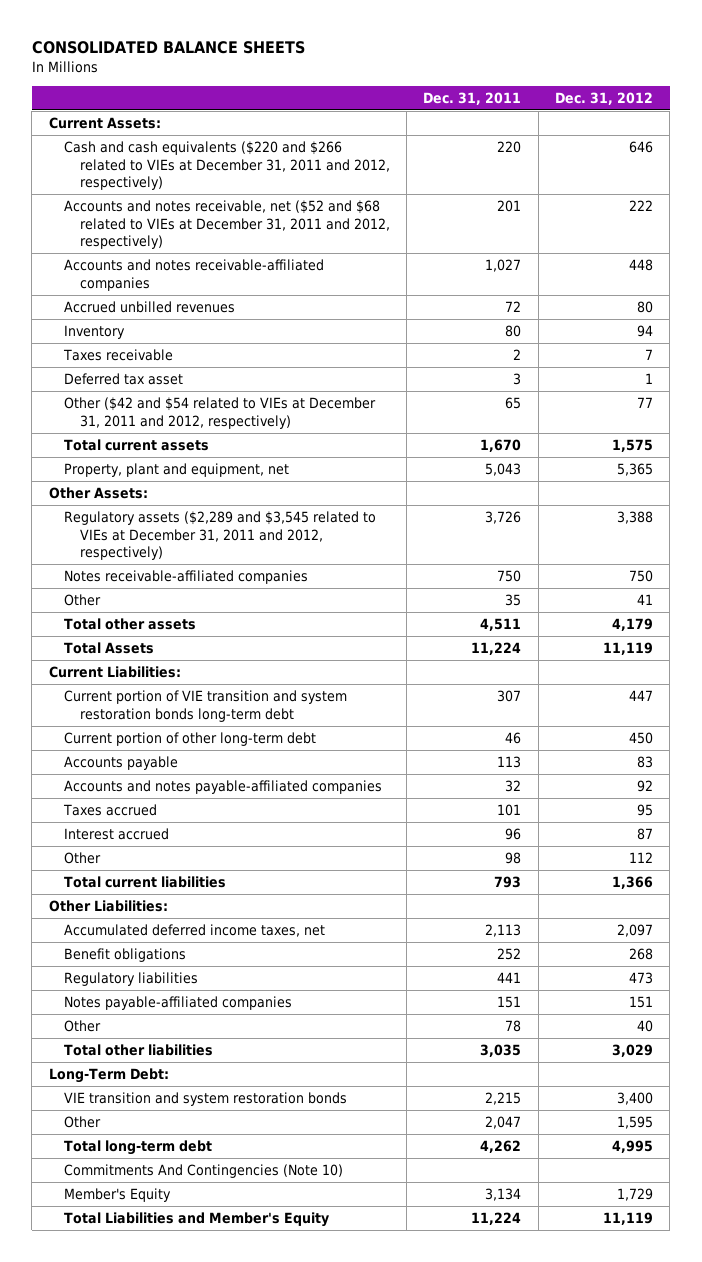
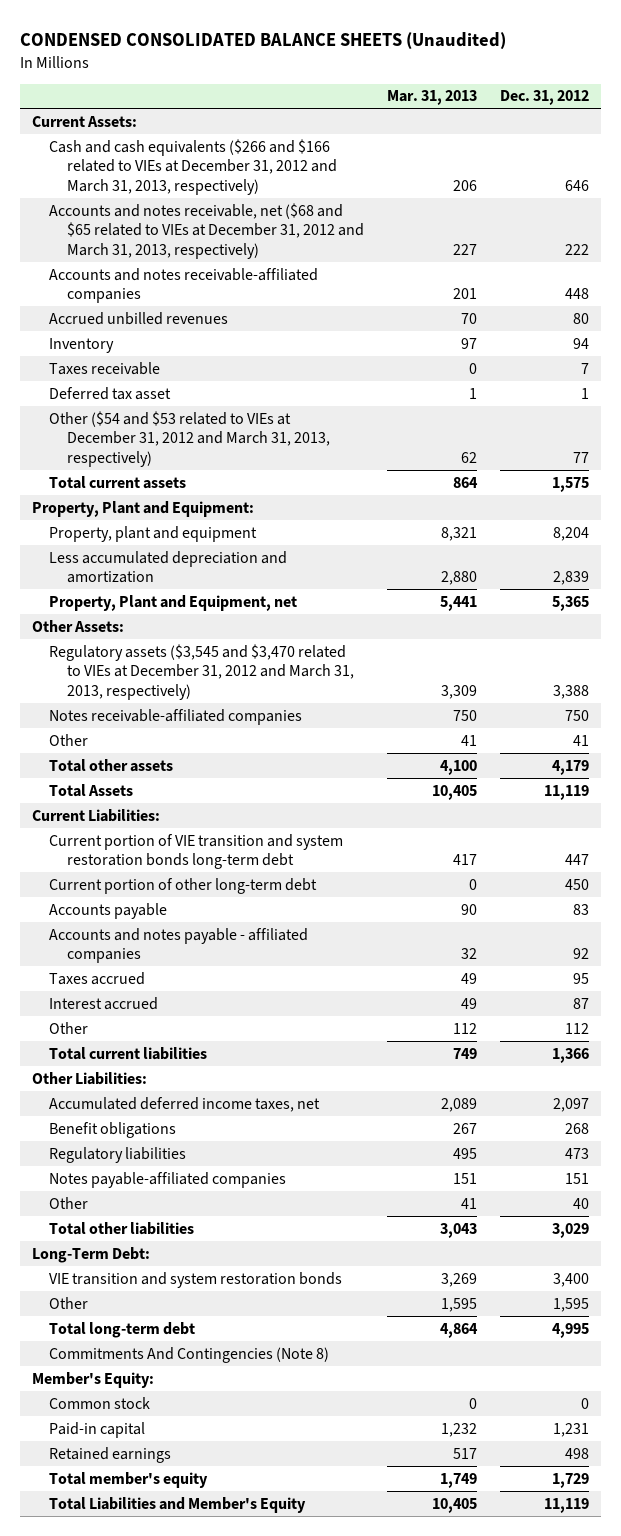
[31,41,305,55] CONSOLIDATED BALANCE SHEETS -> [20,31,507,49] CONDENSED CONSOLIDATED BALANCE SHEETS (Unaudited)
[423,91,522,105] Dec. 31, 2011 -> none
none -> [386,90,477,106] Mar. 31, 2013
[64,141,391,191] Cash and cash equivalents ($220 and $266 related to VIEs at December 31, 2011 and 2012, respectively) -> [49,138,337,195] Cash and cash equivalents ($266 and $166 related to VIEs at December 31, 2012 and March 31, 2013, respectively)
[64,200,391,250] Accounts and notes receivable, net ($52 and $68 related to VIEs at December 31, 2011 and 2012, respectively) -> [49,202,364,259] Accounts and notes receivable, net ($68 and $65 related to VIEs at December 31, 2012 and March 31, 2013, respectively)
[64,397,377,429] Other ($42 and $54 related to VIEs at December 31, 2011 and 2012, respectively) -> [49,410,330,467] Other ($54 and $53 related to VIEs at December 31, 2012 and March 31, 2013, respectively)
none -> [32,500,255,517] Property, Plant and Equipment:
none -> [49,525,258,542] Property, plant and equipment
none -> [49,550,288,584] Less accumulated depreciation and amortization
[64,463,290,478] Property, plant and equipment, net -> [49,594,298,611] Property, Plant and Equipment, net
[64,511,377,561] Regulatory assets ($2,289 and $3,545 related to VIEs at December 31, 2011 and 2012, respectively) -> [49,643,354,700] Regulatory assets ($3,545 and $3,470 related to VIEs at December 31, 2012 and March 31, 2013, respectively)
[64,780,383,795] Accounts and notes payable-affiliated companies -> [49,927,309,964] Accounts and notes payable - affiliated companies
[64,1164,344,1179] Commitments And Contingencies (Note 10) -> [49,1346,330,1363] Commitments And Contingencies (Note 8)
none -> [32,1371,155,1388] Member's Equity:
none -> [49,1396,151,1409] Common stock
none -> [49,1421,146,1438] Paid-in capital
none -> [49,1446,172,1463] Retained earnings
[64,1188,172,1203] Member's Equity -> [49,1471,209,1488] Total member's equity

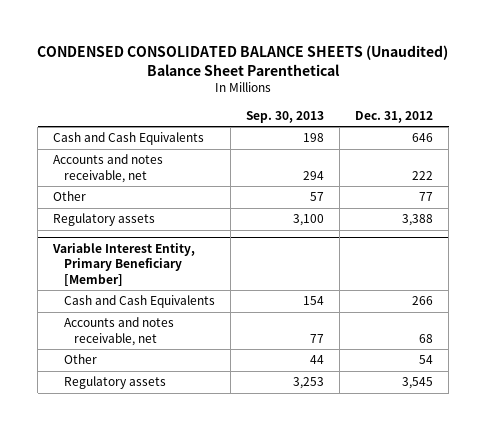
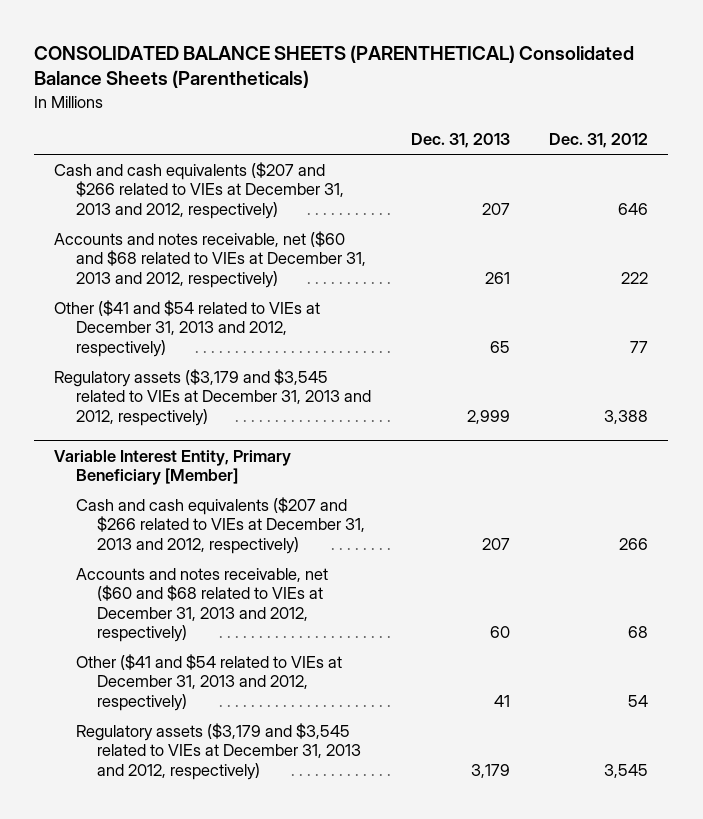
[37,44,449,76] CONDENSED CONSOLIDATED BALANCE SHEETS (Unaudited) Balance Sheet Parenthetical -> [34,44,635,89] CONSOLIDATED BALANCE SHEETS (PARENTHETICAL) Consolidated Balance Sheets (Parentheticals)
[245,110,324,123] Sep. 30, 2013 -> none
none -> [410,133,510,149] Dec. 31, 2013
[53,132,205,146] Cash and Cash Equivalents -> [54,161,344,219] Cash and cash equivalents ($207 and $266 related to VIEs at December 31, 2013 and 2012, respectively)
[53,154,164,183] Accounts and notes receivable, net -> [54,230,366,288] Accounts and notes receivable, net ($60 and $68 related to VIEs at December 31, 2013 and 2012, respectively)
[53,191,87,202] Other -> [54,299,321,357] Other ($41 and $54 related to VIEs at December 31, 2013 and 2012, respectively)
[53,213,156,227] Regulatory assets -> [54,368,371,426] Regulatory assets ($3,179 and $3,545 related to VIEs at December 31, 2013 and 2012, respectively)
[63,295,215,309] Cash and Cash Equivalents -> [75,496,366,554] Cash and cash equivalents ($207 and $266 related to VIEs at December 31, 2013 and 2012, respectively)
[63,317,174,346] Accounts and notes receivable, net -> [75,567,328,643] Accounts and notes receivable, net ($60 and $68 related to VIEs at December 31, 2013 and 2012, respectively)
[63,354,97,365] Other -> [75,653,342,711] Other ($41 and $54 related to VIEs at December 31, 2013 and 2012, respectively)
[63,376,166,390] Regulatory assets -> [75,722,362,780] Regulatory assets ($3,179 and $3,545 related to VIEs at December 31, 2013 and 2012, respectively)

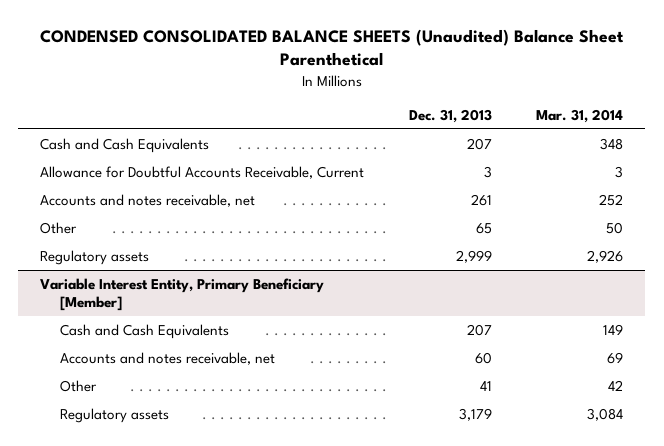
[34,44,635,89] CONSOLIDATED BALANCE SHEETS (PARENTHETICAL) Consolidated Balance Sheets (Parentheticals) -> [39,28,624,67] CONDENSED CONSOLIDATED BALANCE SHEETS (Unaudited) Balance Sheet Parenthetical
[549,133,649,149] Dec. 31, 2012 -> none
none -> [536,108,624,123] Mar. 31, 2014
[54,161,344,219] Cash and cash equivalents ($207 and $266 related to VIEs at December 31, 2013 and 2012, respectively) -> [40,137,210,153] Cash and Cash Equivalents
none -> [40,165,365,179] Allowance for Doubtful Accounts Receivable, Current
[54,230,366,288] Accounts and notes receivable, net ($60 and $68 related to VIEs at December 31, 2013 and 2012, respectively) -> [40,193,256,207] Accounts and notes receivable, net
[54,299,321,357] Other ($41 and $54 related to VIEs at December 31, 2013 and 2012, respectively) -> [40,221,78,234] Other
[54,368,371,426] Regulatory assets ($3,179 and $3,545 related to VIEs at December 31, 2013 and 2012, respectively) -> [40,249,150,265] Regulatory assets
[75,496,366,554] Cash and cash equivalents ($207 and $266 related to VIEs at December 31, 2013 and 2012, respectively) -> [60,323,230,339] Cash and Cash Equivalents
[75,567,328,643] Accounts and notes receivable, net ($60 and $68 related to VIEs at December 31, 2013 and 2012, respectively) -> [60,351,276,365] Accounts and notes receivable, net
[75,653,342,711] Other ($41 and $54 related to VIEs at December 31, 2013 and 2012, respectively) -> [60,379,98,392] Other
[75,722,362,780] Regulatory assets ($3,179 and $3,545 related to VIEs at December 31, 2013 and 2012, respectively) -> [60,407,170,423] Regulatory assets

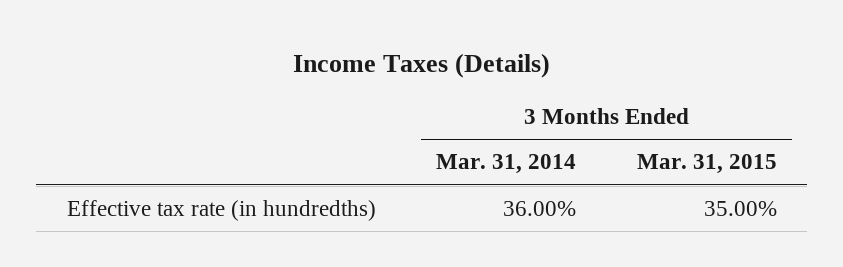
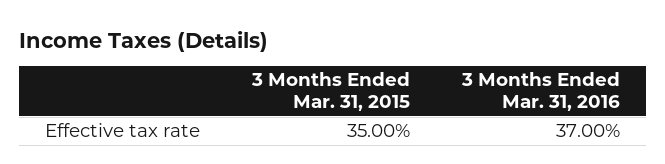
[436,154,577,175] Mar. 31, 2014 -> none
none -> [461,72,621,112] 3 Months Ended Mar. 31, 2016
[66,199,376,221] Effective tax rate (in hundredths) -> [45,123,201,138] Effective tax rate

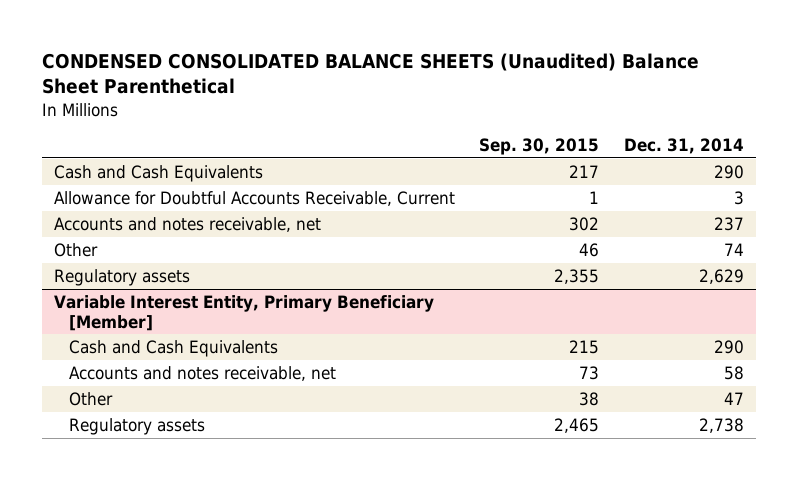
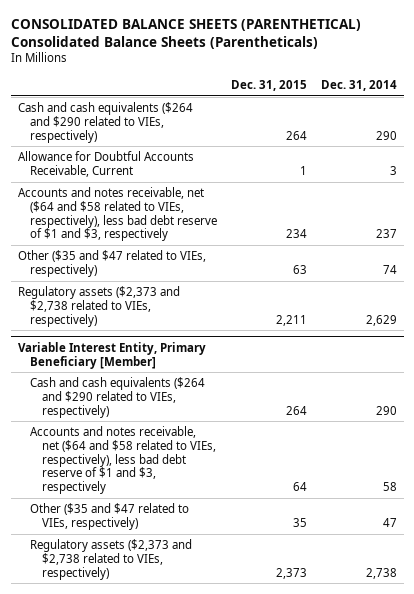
[41,52,699,95] CONDENSED CONSOLIDATED BALANCE SHEETS (Unaudited) Balance Sheet Parenthetical -> [10,18,361,49] CONSOLIDATED BALANCE SHEETS (PARENTHETICAL) Consolidated Balance Sheets (Parentheticals)
[479,137,600,155] Sep. 30, 2015 -> none
none -> [230,79,307,91] Dec. 31, 2015
[54,164,264,182] Cash and Cash Equivalents -> [17,102,193,143] Cash and cash equivalents ($264 and $290 related to VIEs, respectively)
[54,216,322,232] Accounts and notes receivable, net -> [17,187,217,242] Accounts and notes receivable, net ($64 and $58 related to VIEs, respectively), less bad debt reserve of $1 and $3, respectively
[54,242,99,257] Other -> [17,250,206,277] Other ($35 and $47 related to VIEs, respectively)
[54,268,191,286] Regulatory assets -> [17,286,180,327] Regulatory assets ($2,373 and $2,738 related to VIEs, respectively)
[69,339,279,357] Cash and Cash Equivalents -> [29,377,205,418] Cash and cash equivalents ($264 and $290 related to VIEs, respectively)
[69,365,337,381] Accounts and notes receivable, net -> [29,426,216,494] Accounts and notes receivable, net ($64 and $58 related to VIEs, respectively), less bad debt reserve of $1 and $3, respectively
[69,391,114,406] Other -> [29,503,189,530] Other ($35 and $47 related to VIEs, respectively)
[69,417,206,435] Regulatory assets -> [29,539,192,580] Regulatory assets ($2,373 and $2,738 related to VIEs, respectively)

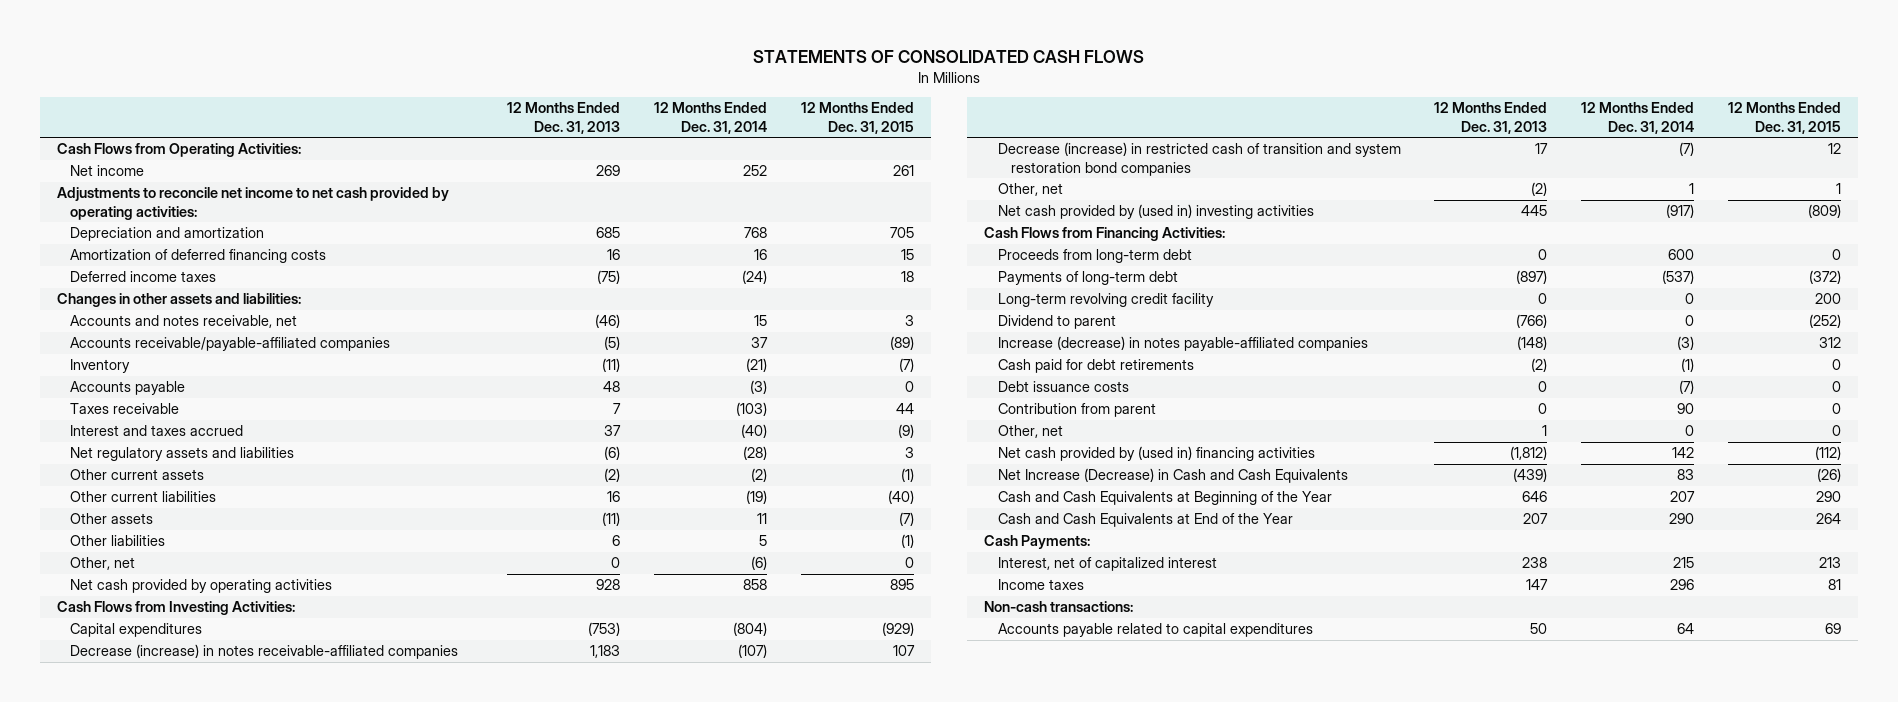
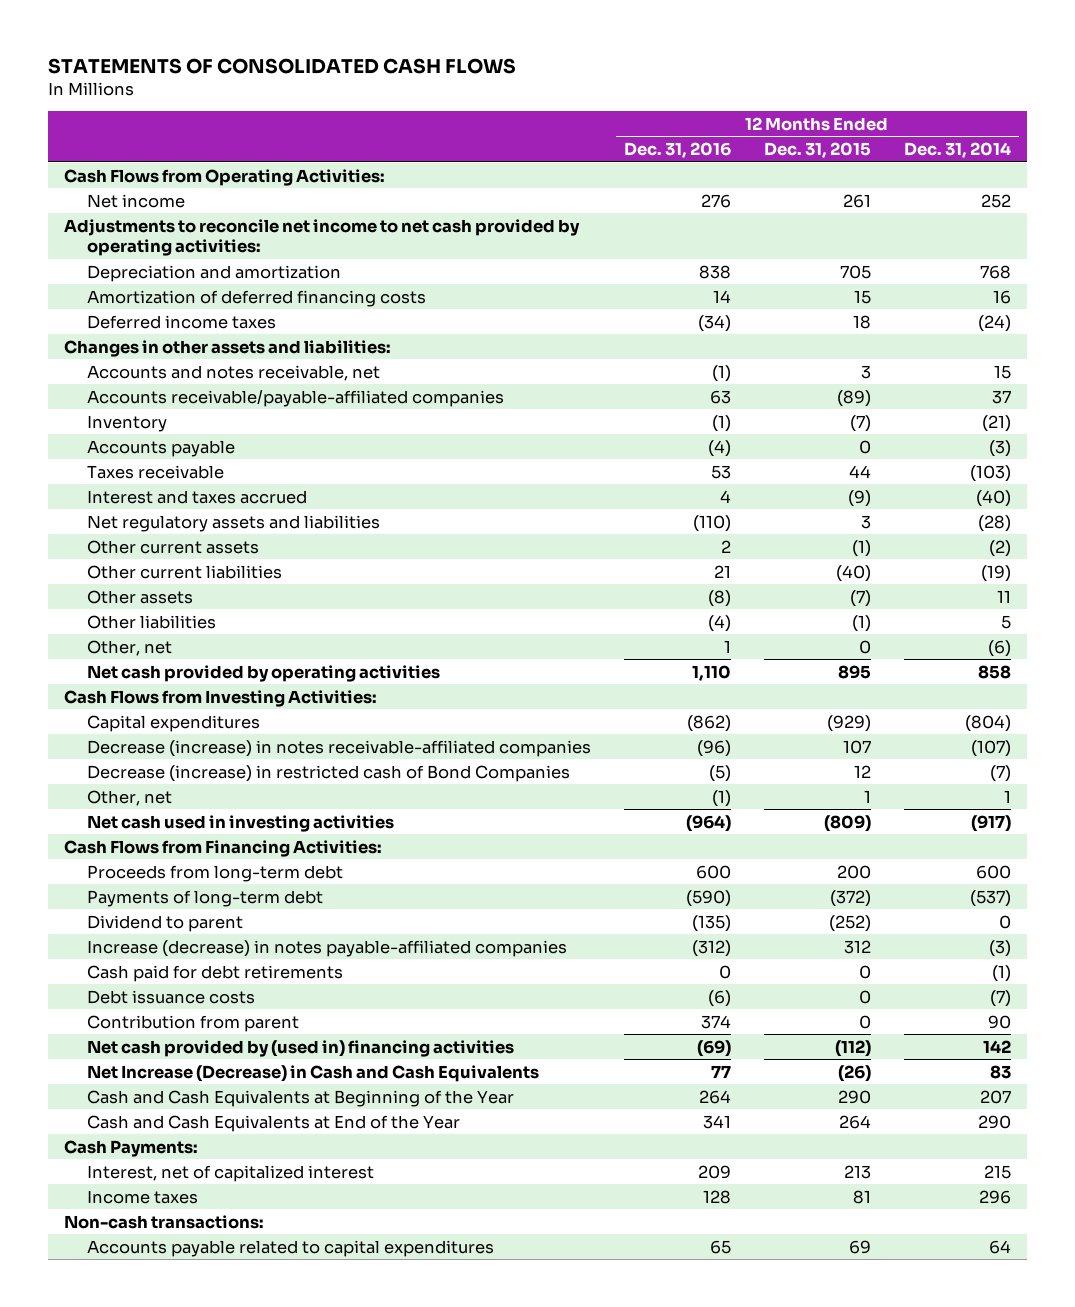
[507,102,621,134] 12 Months Ended Dec. 31, 2013 -> none
none -> [623,142,731,159] Dec. 31, 2016
[997,142,1401,176] Decrease (increase) in restricted cash of transition and system restoration bond companies -> [86,764,570,782] Decrease (increase) in restricted cash of Bond Companies
[997,204,1314,220] Net cash provided by (used in) investing activities -> [86,814,394,832] Net cash used in investing activities
[1832,249,1842,261] 0 -> [836,864,871,879] 200
[997,293,1214,308] Long-term revolving credit facility -> none
[997,425,1063,439] Other, net -> none

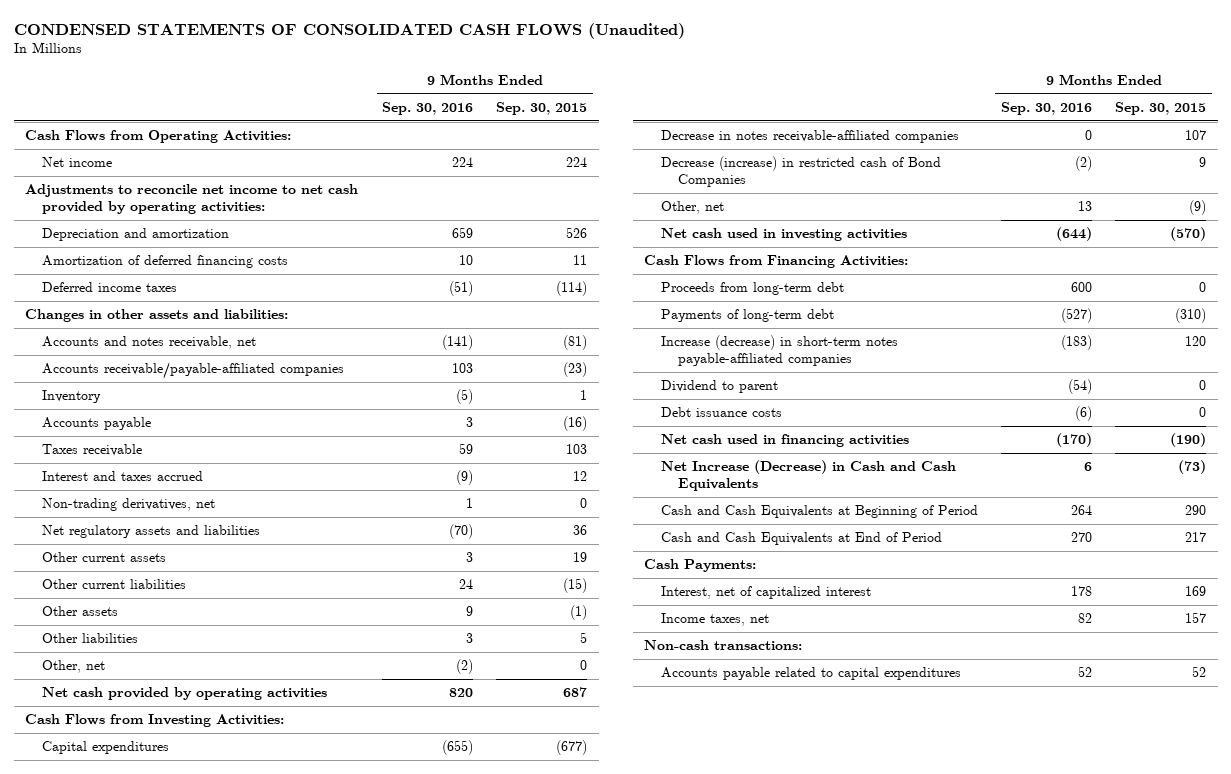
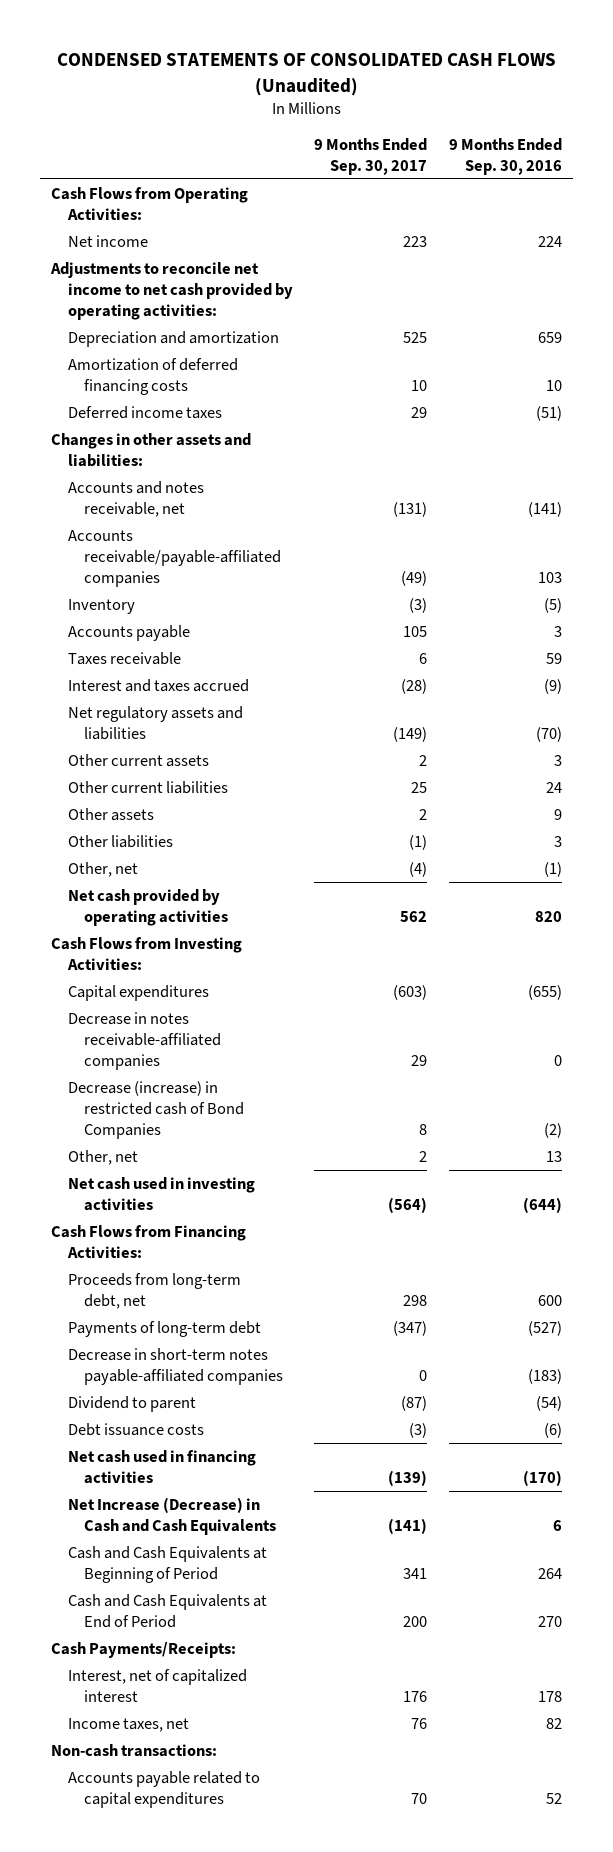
[496,101,588,115] Sep. 30, 2015 -> none
none -> [314,137,428,175] 9 Months Ended Sep. 30, 2017
[42,498,216,512] Non-trading derivatives, net -> none
[456,659,474,675] (2) -> [543,861,562,877] (1)
[661,282,845,296] Proceeds from long-term debt -> [67,1272,241,1309] Proceeds from long-term debt, net
[661,335,899,367] Increase (decrease) in short-term notes payable-affiliated companies -> [67,1347,284,1385] Decrease in short-term notes payable-affiliated companies
[644,559,757,573] Cash Payments: -> [51,1641,237,1658] Cash Payments/Receipts:

